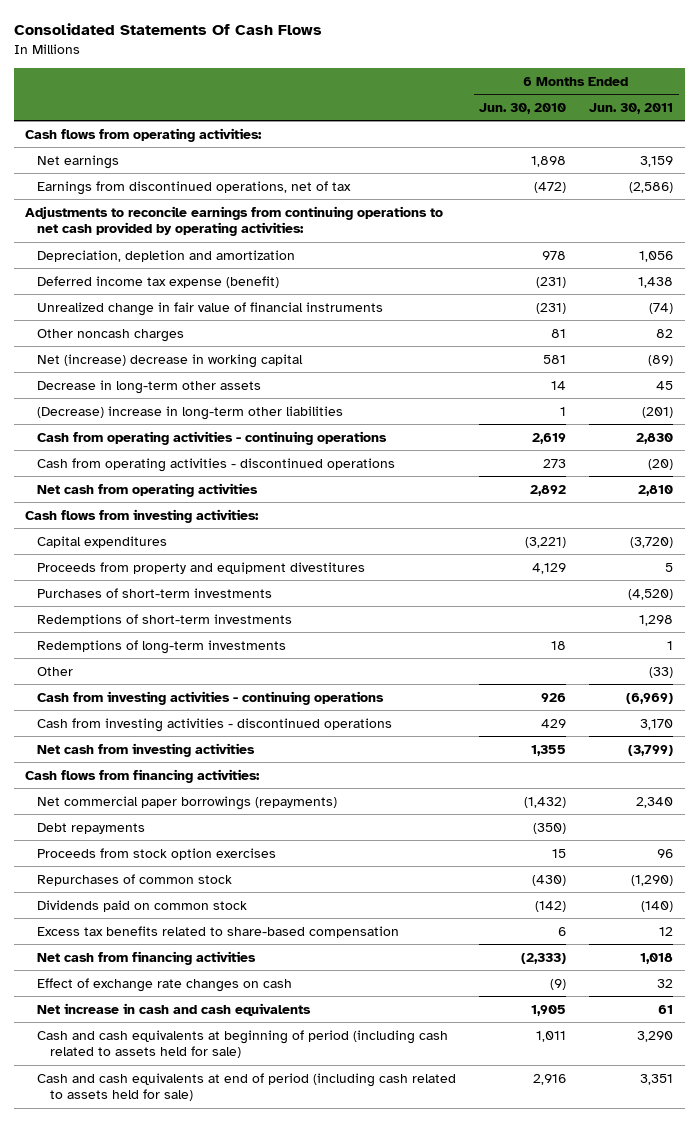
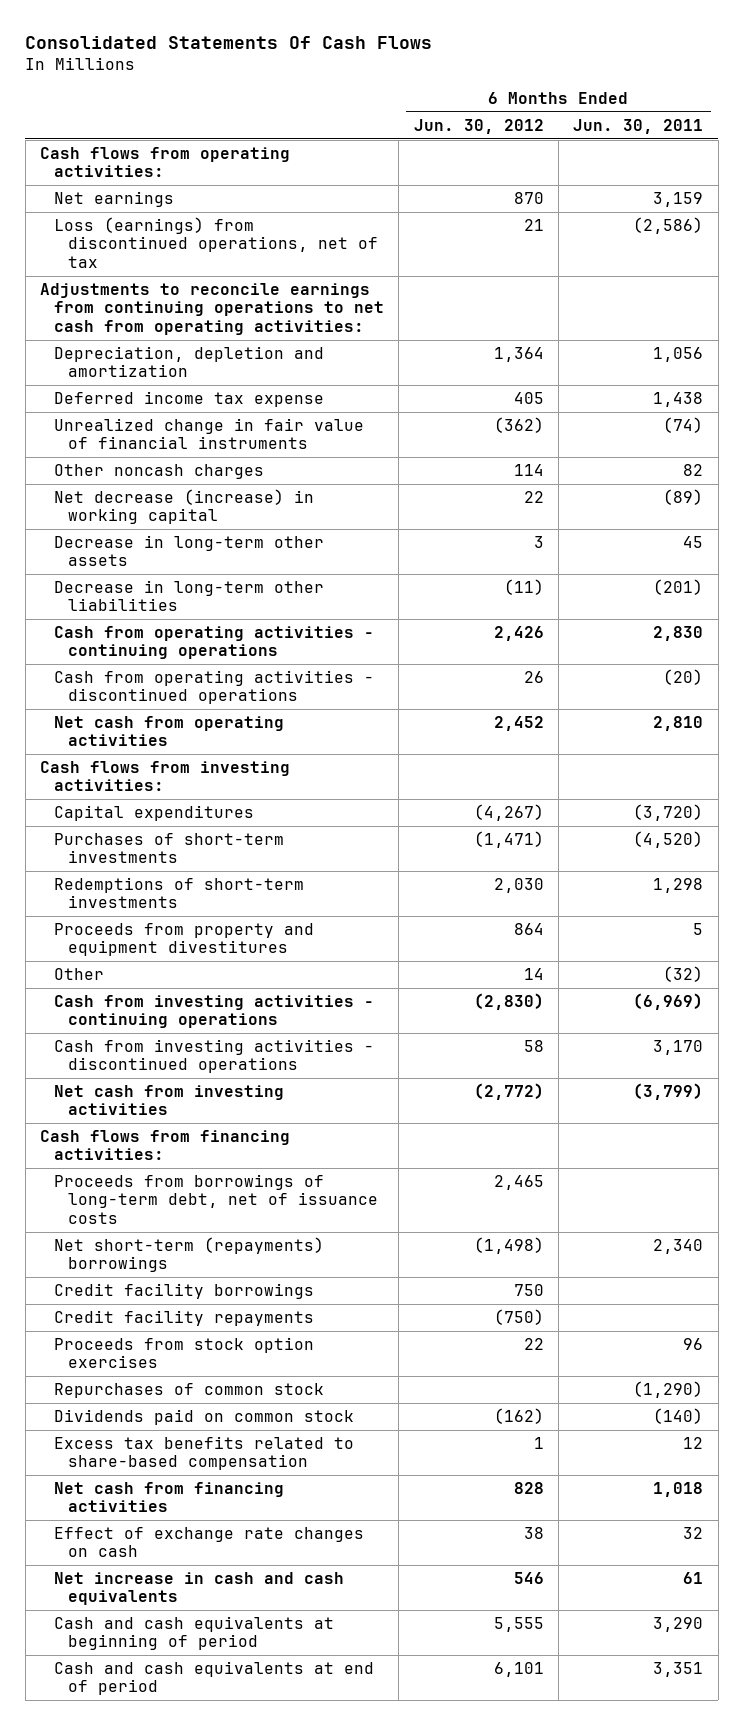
[479,102,567,114] Jun. 30, 2010 -> none
none -> [413,118,544,134] Jun. 30, 2012
[37,180,352,195] Earnings from discontinued operations, net of tax -> [53,216,378,268] Loss (earnings) from discontinued operations, net of tax
[25,205,444,237] Adjustments to reconcile earnings from continuing operations to net cash provided by operating activities: -> [39,282,384,335] Adjustments to reconcile earnings from continuing operations to net cash from operating activities:
[37,275,280,288] Deferred income tax expense (benefit) -> [53,390,324,407] Deferred income tax expense
[37,353,304,368] Net (increase) decrease in working capital -> [53,488,314,525] Net decrease (increase) in working capital
[37,405,344,420] (Decrease) increase in long-term other liabilities -> [53,579,324,612] Decrease in long-term other liabilities
[37,639,287,654] Redemptions of long-term investments -> none
[37,561,366,574] Proceeds from property and equipment divestitures -> [53,922,314,957] Proceeds from property and equipment divestitures
[649,666,674,678] (33) -> [663,965,704,982] (32)
[37,822,146,834] Debt repayments -> none
none -> [53,1173,378,1224] Proceeds from borrowings of long-term debt, net of issuance costs
[37,795,338,810] Net commercial paper borrowings (repayments) -> [53,1236,324,1273] Net short-term (repayments) borrowings
none -> [53,1282,314,1299] Credit facility borrowings
none -> [53,1309,314,1326] Credit facility repayments
[37,1029,449,1059] Cash and cash equivalents at beginning of period (including cash related to assets held for sale) -> [53,1615,334,1651] Cash and cash equivalents at beginning of period
[37,1072,457,1102] Cash and cash equivalents at end of period (including cash related to assets held for sale) -> [53,1660,374,1696] Cash and cash equivalents at end of period

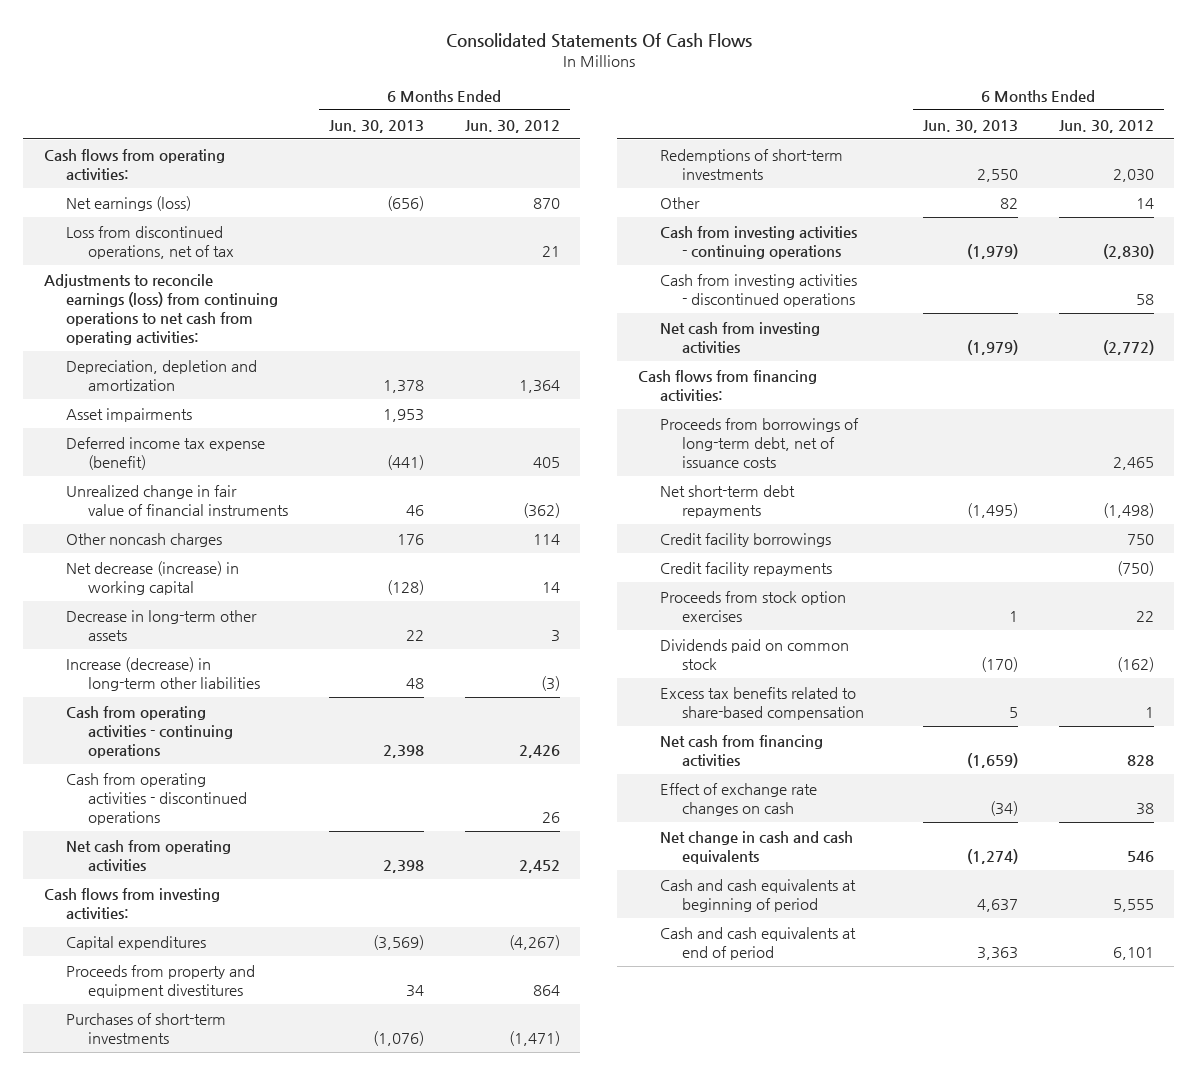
[573,118,704,134] Jun. 30, 2011 -> none
none -> [328,119,424,133] Jun. 30, 2013
[53,190,174,207] Net earnings -> [65,195,191,211] Net earnings (loss)
[53,216,378,268] Loss (earnings) from discontinued operations, net of tax -> [65,225,234,259] Loss from discontinued operations, net of tax
[39,282,384,335] Adjustments to reconcile earnings from continuing operations to net cash from operating activities: -> [44,273,278,345] Adjustments to reconcile earnings (loss) from continuing operations to net cash from operating activities:
none -> [65,407,192,422] Asset impairments
[53,390,324,407] Deferred income tax expense -> [65,436,265,470] Deferred income tax expense (benefit)
[523,490,544,503] 22 -> [541,581,560,593] 14
[53,579,324,612] Decrease in long-term other liabilities -> [65,656,260,691] Increase (decrease) in long-term other liabilities
[503,578,544,595] (11) -> [540,675,560,691] (3)
[53,922,314,957] Proceeds from property and equipment divestitures -> [65,964,255,998] Proceeds from property and equipment divestitures
[53,1236,324,1273] Net short-term (repayments) borrowings -> [659,484,795,518] Net short-term debt repayments
[53,1382,324,1398] Repurchases of common stock -> none
[53,1571,344,1606] Net increase in cash and cash equivalents -> [659,830,853,864] Net change in cash and cash equivalents

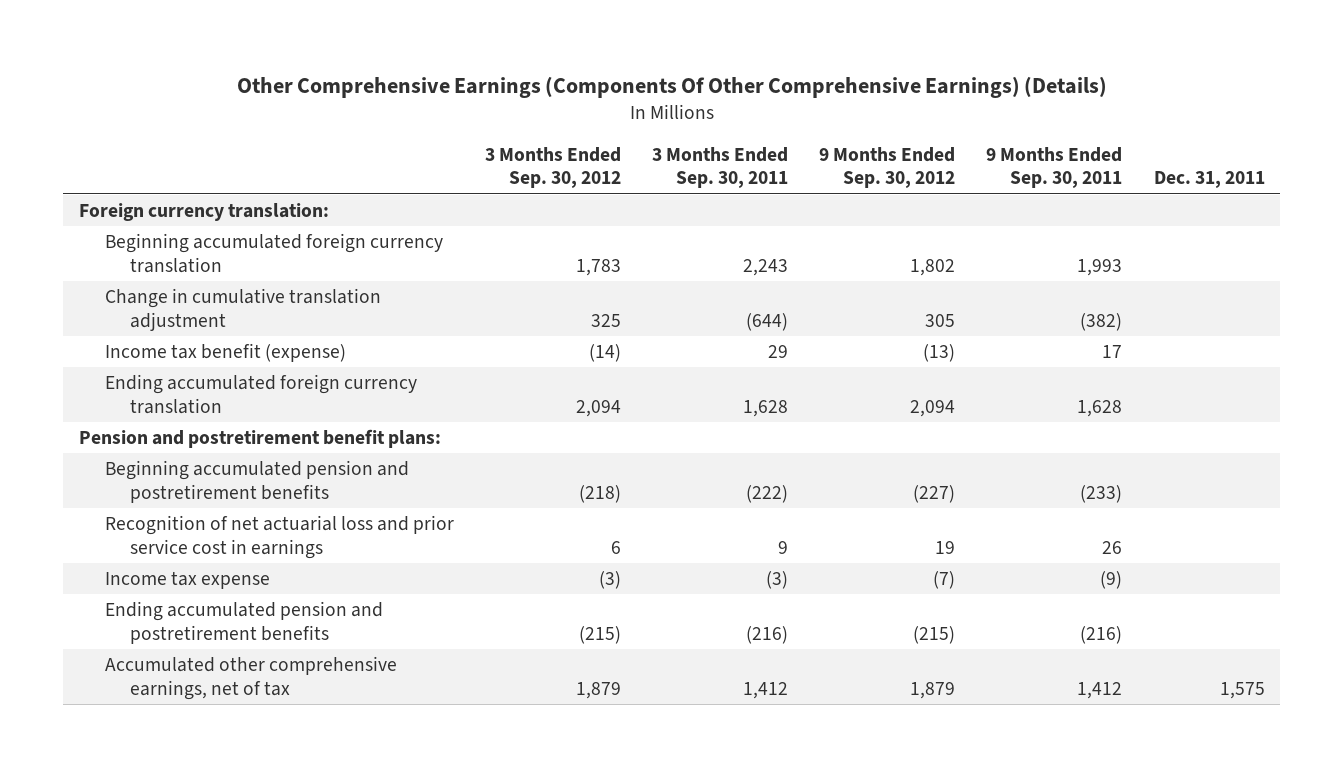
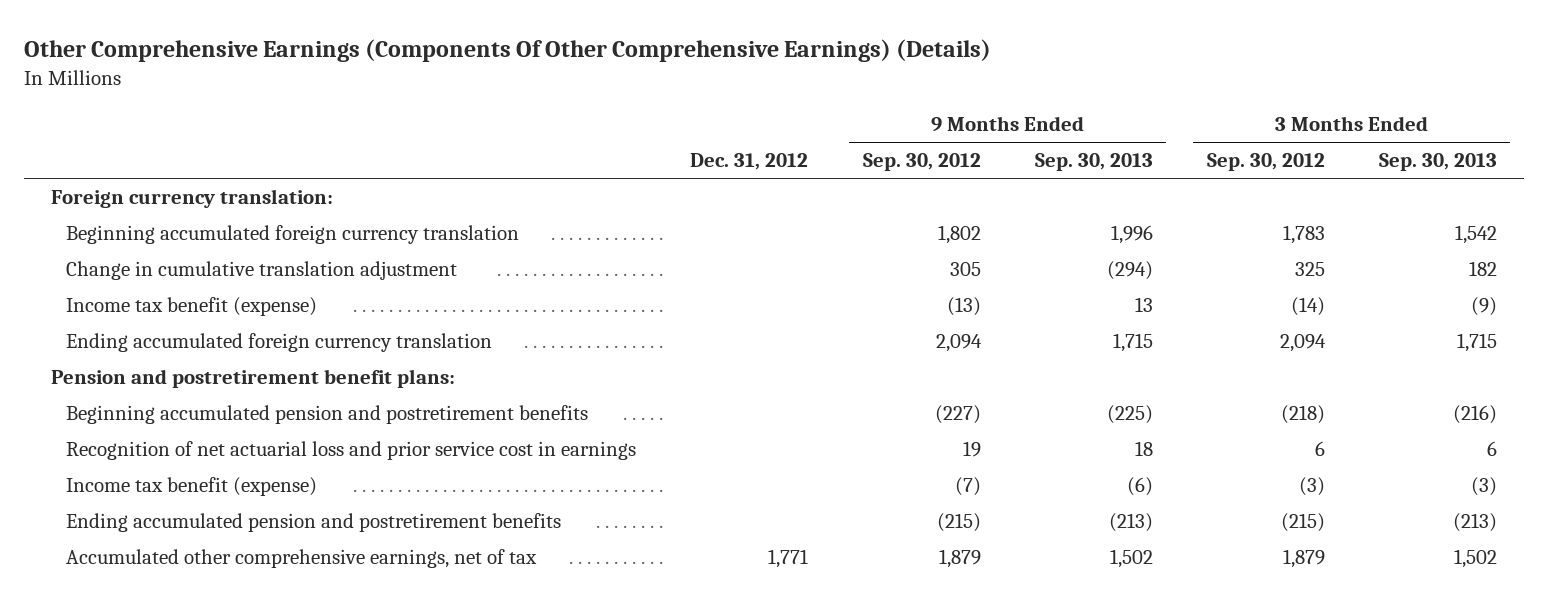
[651,146,788,189] 3 Months Ended Sep. 30, 2011 -> none
[986,146,1123,189] 9 Months Ended Sep. 30, 2011 -> none
[1153,171,1265,189] Dec. 31, 2011 -> none
none -> [690,153,809,171] Dec. 31, 2012
none -> [1034,153,1153,172] Sep. 30, 2013
none -> [1378,153,1497,172] Sep. 30, 2013
[104,571,270,590] Income tax expense -> [66,477,318,497] Income tax benefit (expense)

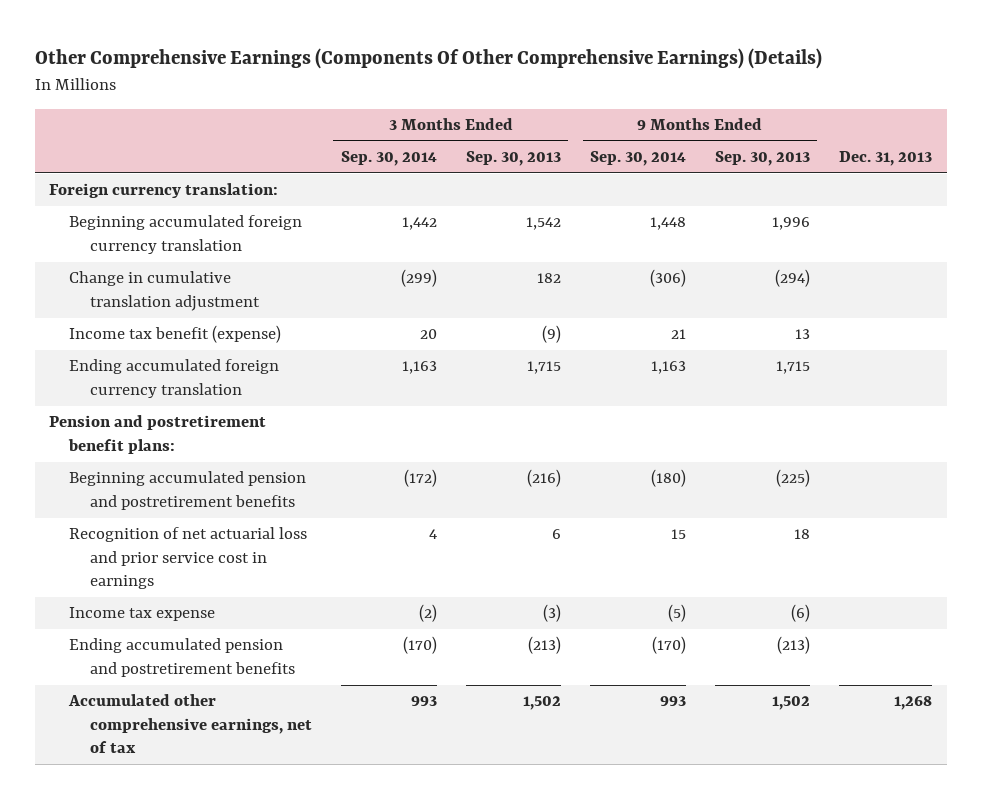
[690,153,809,171] Dec. 31, 2012 -> none
[862,153,981,172] Sep. 30, 2012 -> none
[1206,153,1325,172] Sep. 30, 2012 -> none
none -> [340,151,437,167] Sep. 30, 2014
none -> [589,151,686,167] Sep. 30, 2014
none -> [839,151,933,167] Dec. 31, 2013
[66,477,318,497] Income tax benefit (expense) -> [69,607,216,622] Income tax expense

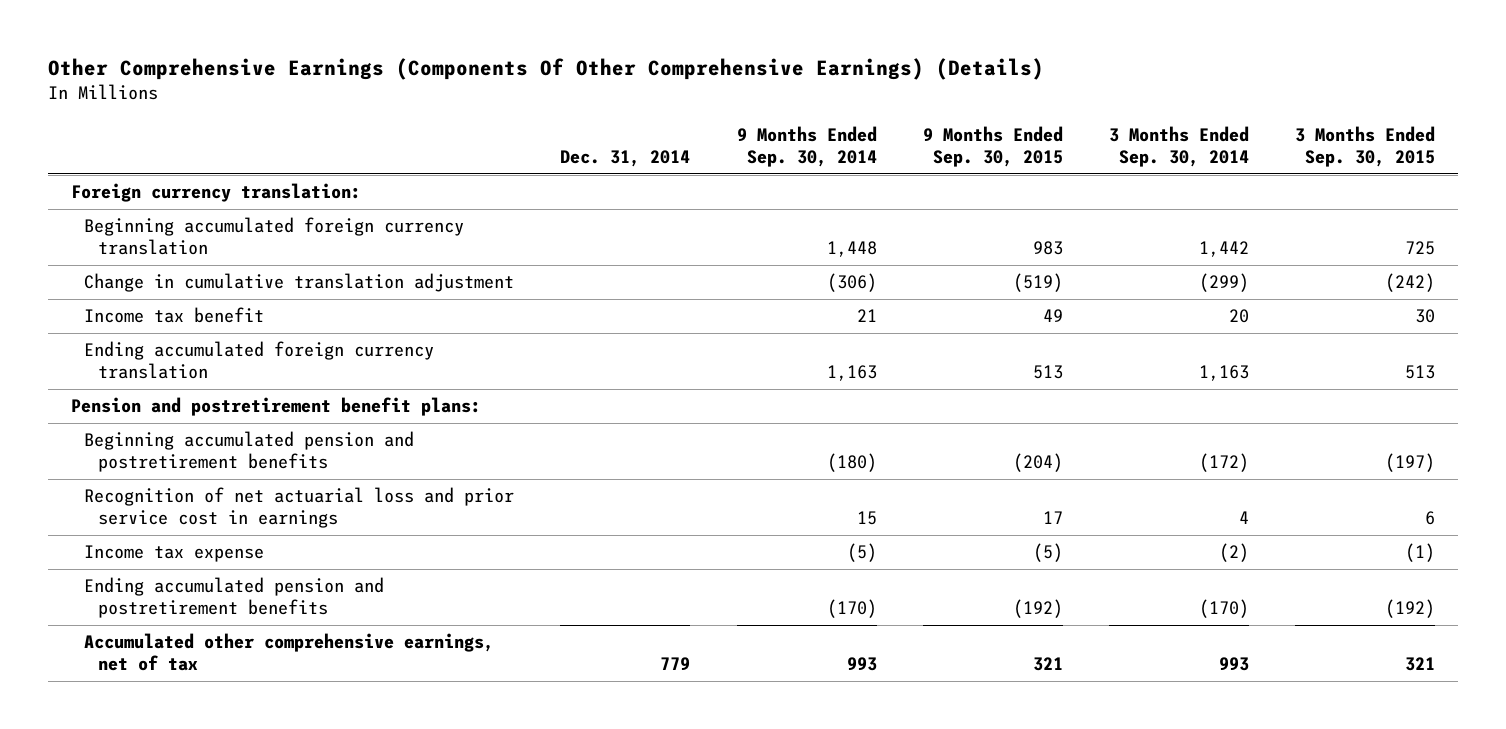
[465,151,561,167] Sep. 30, 2013 -> none
[714,151,810,167] Sep. 30, 2013 -> none
[839,151,933,167] Dec. 31, 2013 -> none
none -> [560,149,691,167] Dec. 31, 2014
none -> [922,125,1063,167] 9 Months Ended Sep. 30, 2015
none -> [1294,125,1435,167] 3 Months Ended Sep. 30, 2015
[69,325,282,344] Income tax benefit (expense) -> [84,307,265,324] Income tax benefit

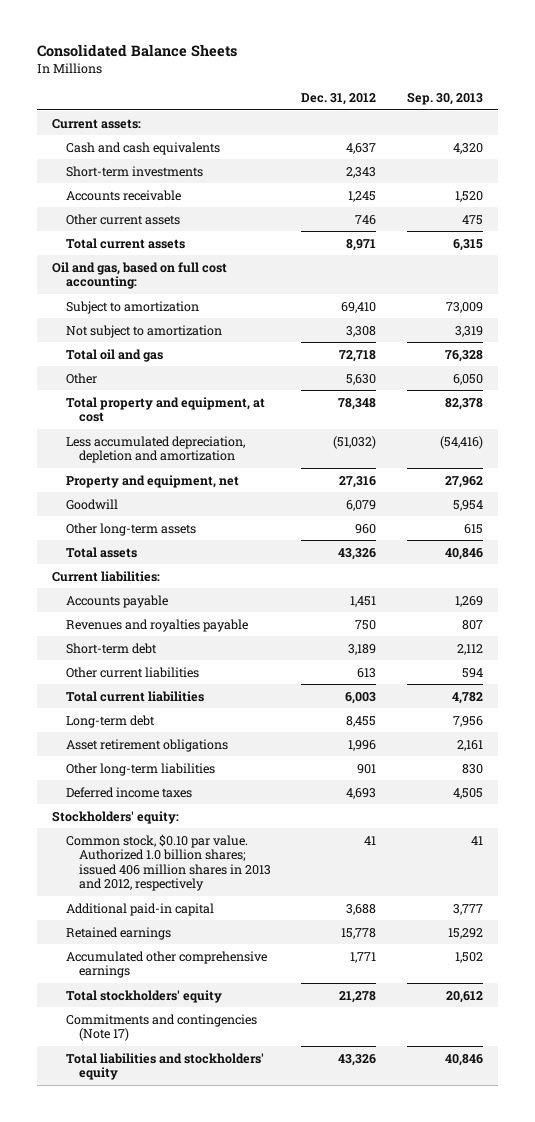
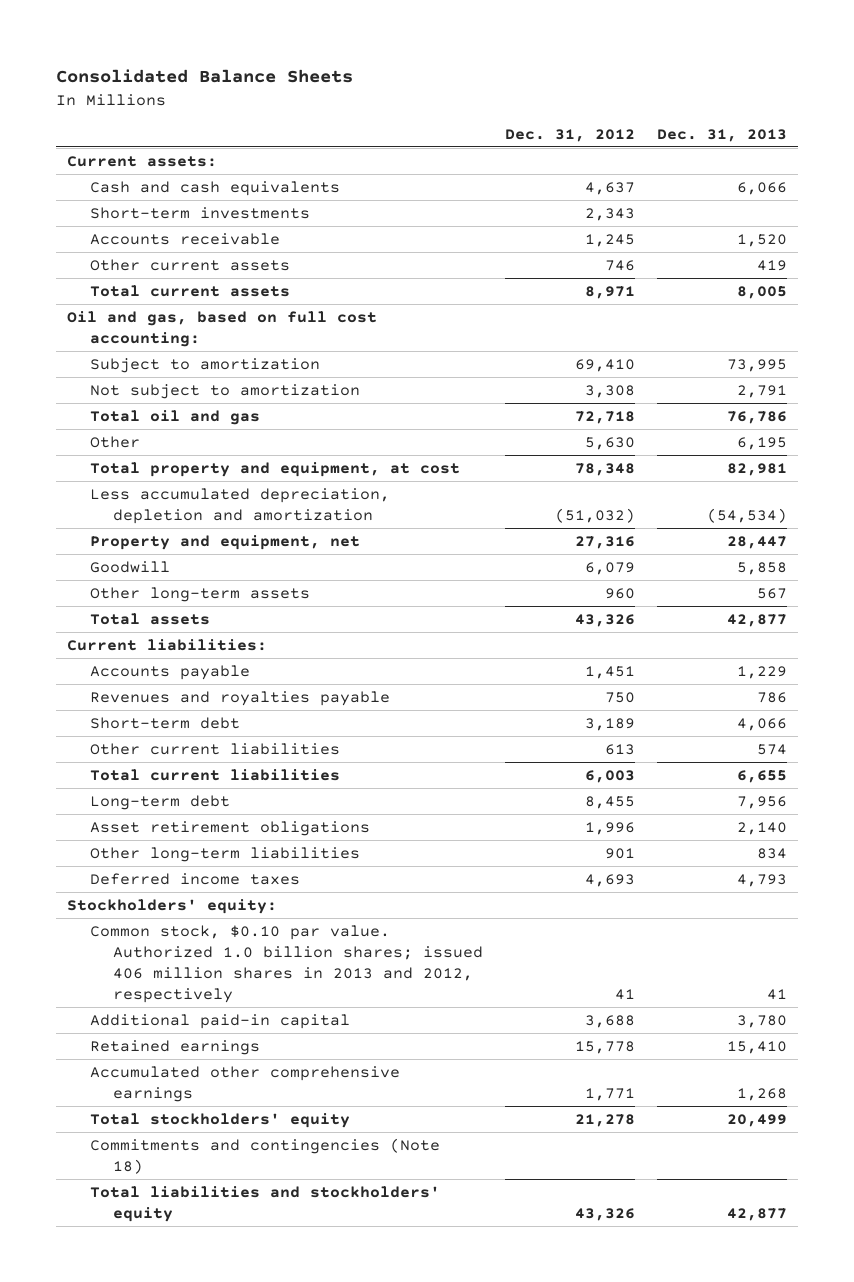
[407,92,484,106] Sep. 30, 2013 -> none
none -> [656,128,787,142] Dec. 31, 2013
[65,1013,257,1042] Commitments and contingencies (Note 17) -> [90,1137,441,1174] Commitments and contingencies (Note 18)

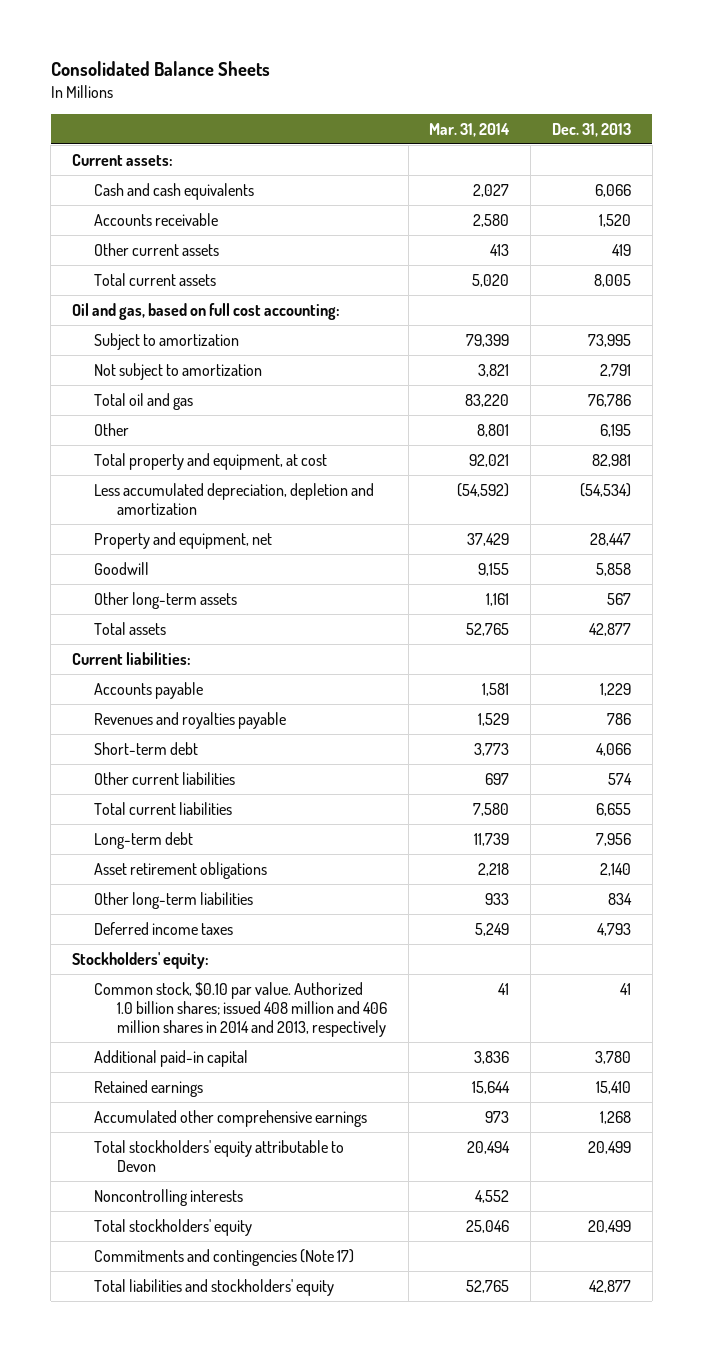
[504,128,635,142] Dec. 31, 2012 -> none
none -> [429,122,511,137] Mar. 31, 2014
[90,206,311,219] Short-term investments -> none
[90,924,484,1004] Common stock, $0.10 par value. Authorized 1.0 billion shares; issued 406 million shares in 2013 and 2012, respectively -> [94,981,387,1038] Common stock, $0.10 par value. Authorized 1.0 billion shares; issued 408 million and 406 million shares in 2014 and 2013, respectively
none -> [94,1139,345,1173] Total stockholders' equity attributable to Devon
none -> [94,1188,244,1206] Noncontrolling interests
[90,1137,441,1174] Commitments and contingencies (Note 18) -> [94,1248,355,1266] Commitments and contingencies (Note 17)

